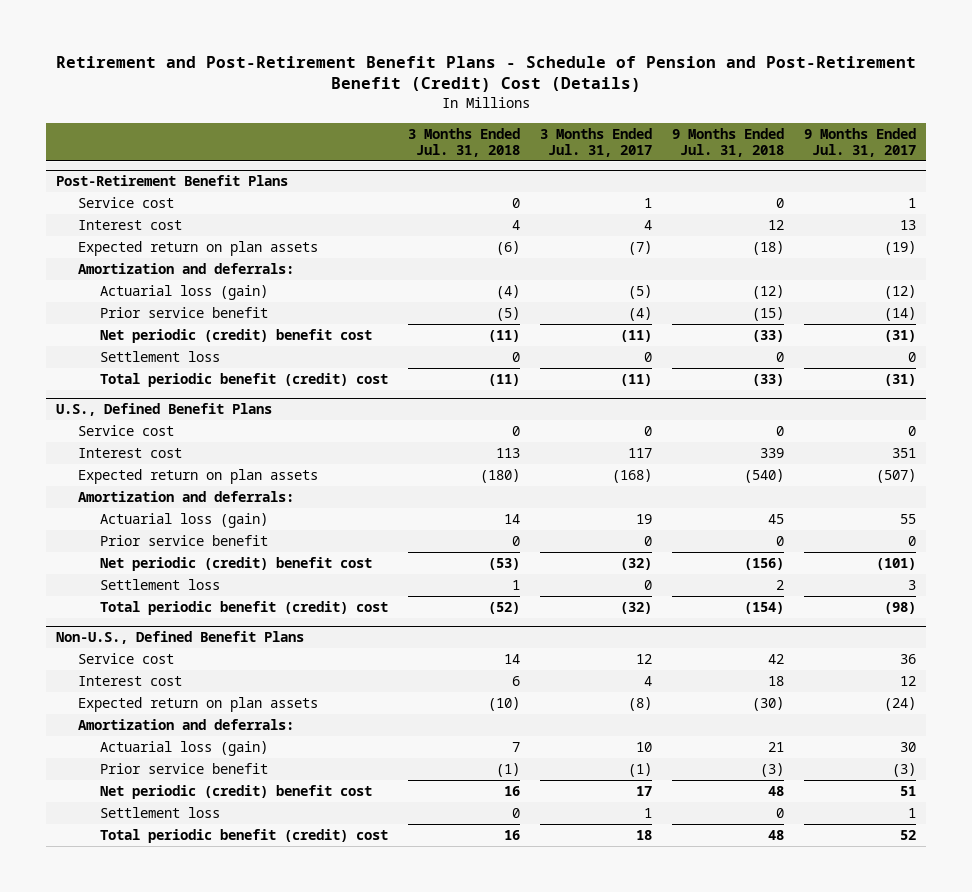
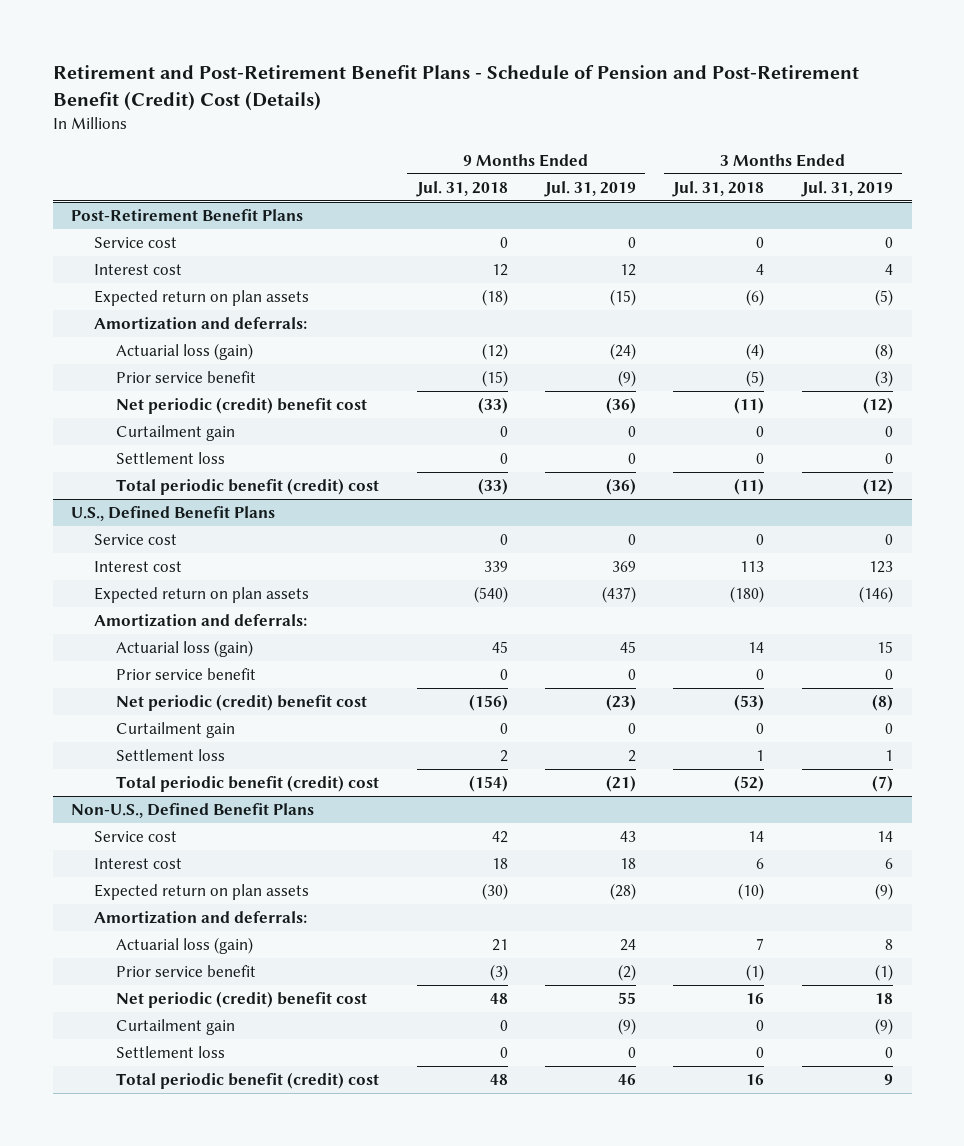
[539,127,652,157] 3 Months Ended Jul. 31, 2017 -> none
[803,127,916,157] 9 Months Ended Jul. 31, 2017 -> none
none -> [544,180,637,197] Jul. 31, 2019
none -> [800,180,893,197] Jul. 31, 2019
none -> [116,425,236,442] Curtailment gain
none -> [116,722,236,739] Curtailment gain
none -> [116,1019,236,1036] Curtailment gain

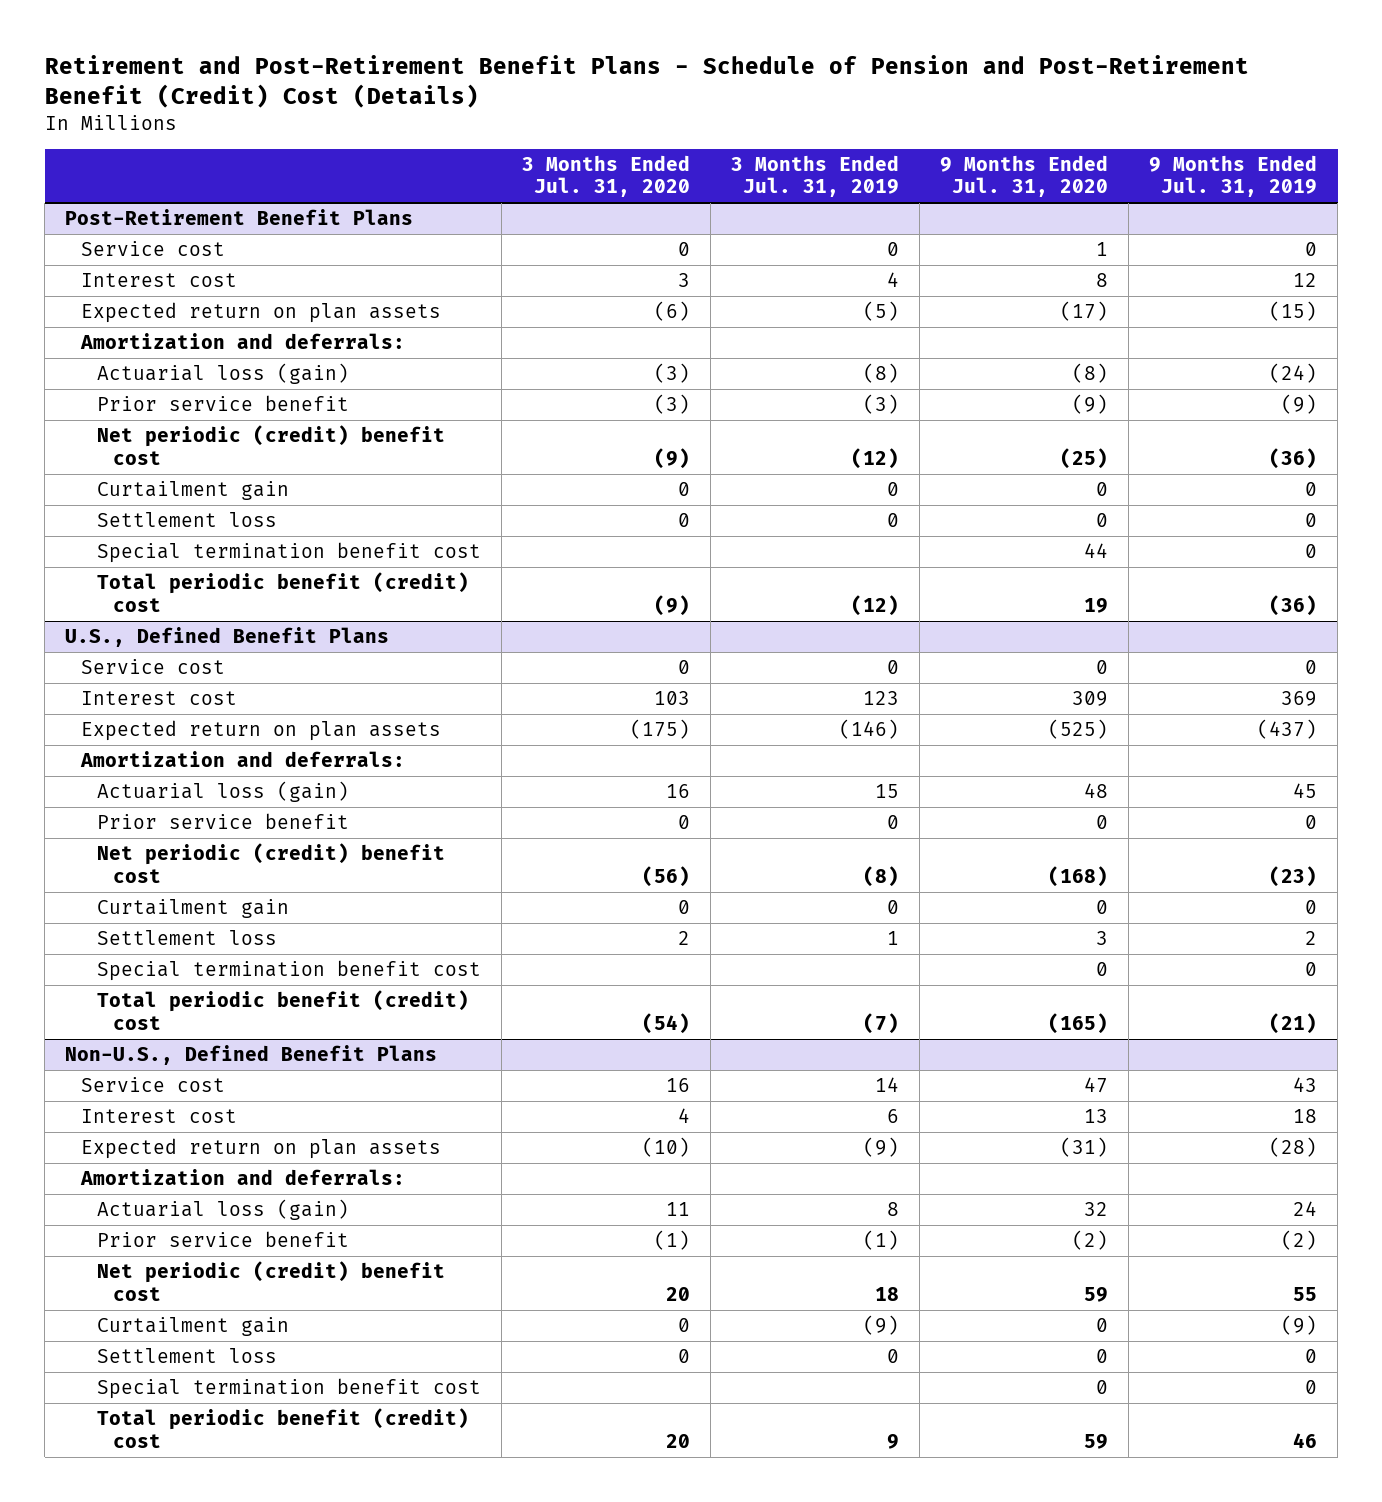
[415,180,508,197] Jul. 31, 2018 -> none
[672,180,765,197] Jul. 31, 2018 -> none
none -> [522,155,691,198] 3 Months Ended Jul. 31, 2020
none -> [940,155,1109,198] 9 Months Ended Jul. 31, 2020
none -> [97,542,482,564] Special termination benefit cost
none -> [97,960,482,982] Special termination benefit cost
none -> [97,1378,482,1400] Special termination benefit cost

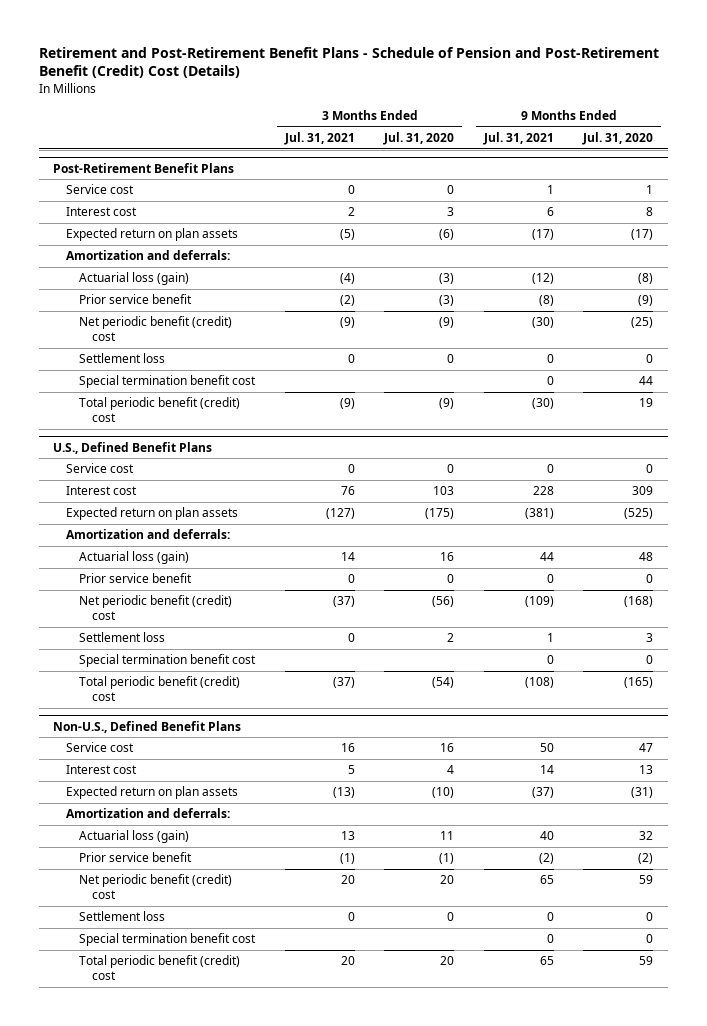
[731,155,900,198] 3 Months Ended Jul. 31, 2019 -> none
[1149,155,1318,198] 9 Months Ended Jul. 31, 2019 -> none
none -> [283,132,355,146] Jul. 31, 2021
none -> [482,132,554,146] Jul. 31, 2021
[97,481,290,501] Curtailment gain -> none
[97,425,446,465] Net periodic (credit) benefit cost -> [79,316,233,342] Net periodic benefit (credit) cost
[97,899,290,919] Curtailment gain -> none
[97,843,446,883] Net periodic (credit) benefit cost -> [79,595,233,621] Net periodic benefit (credit) cost
[97,1317,290,1337] Curtailment gain -> none
[97,1261,446,1301] Net periodic (credit) benefit cost -> [79,874,233,900] Net periodic benefit (credit) cost

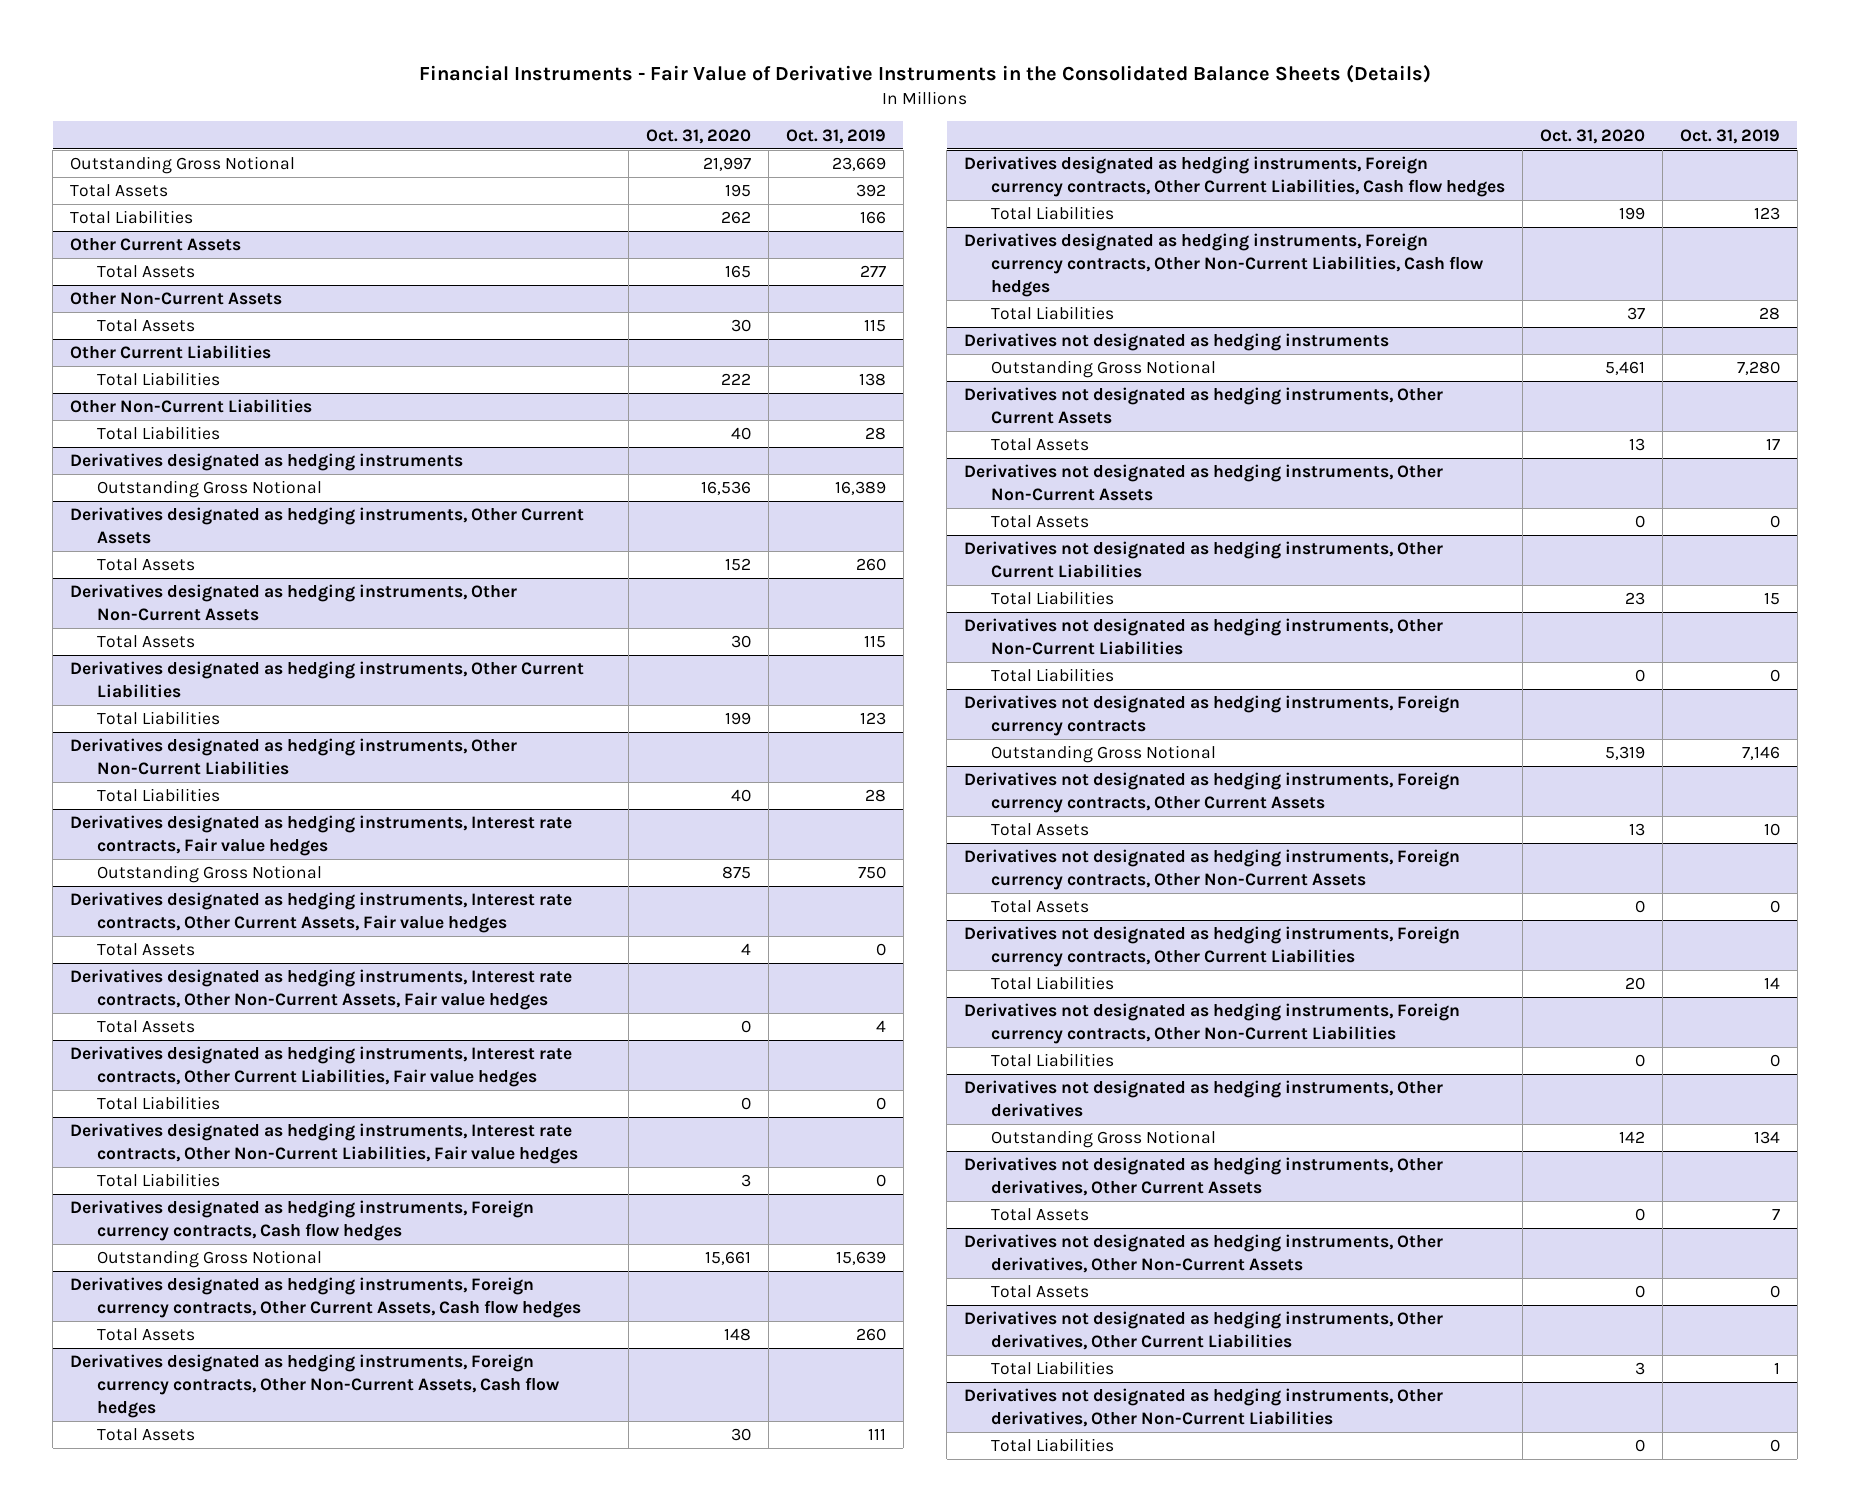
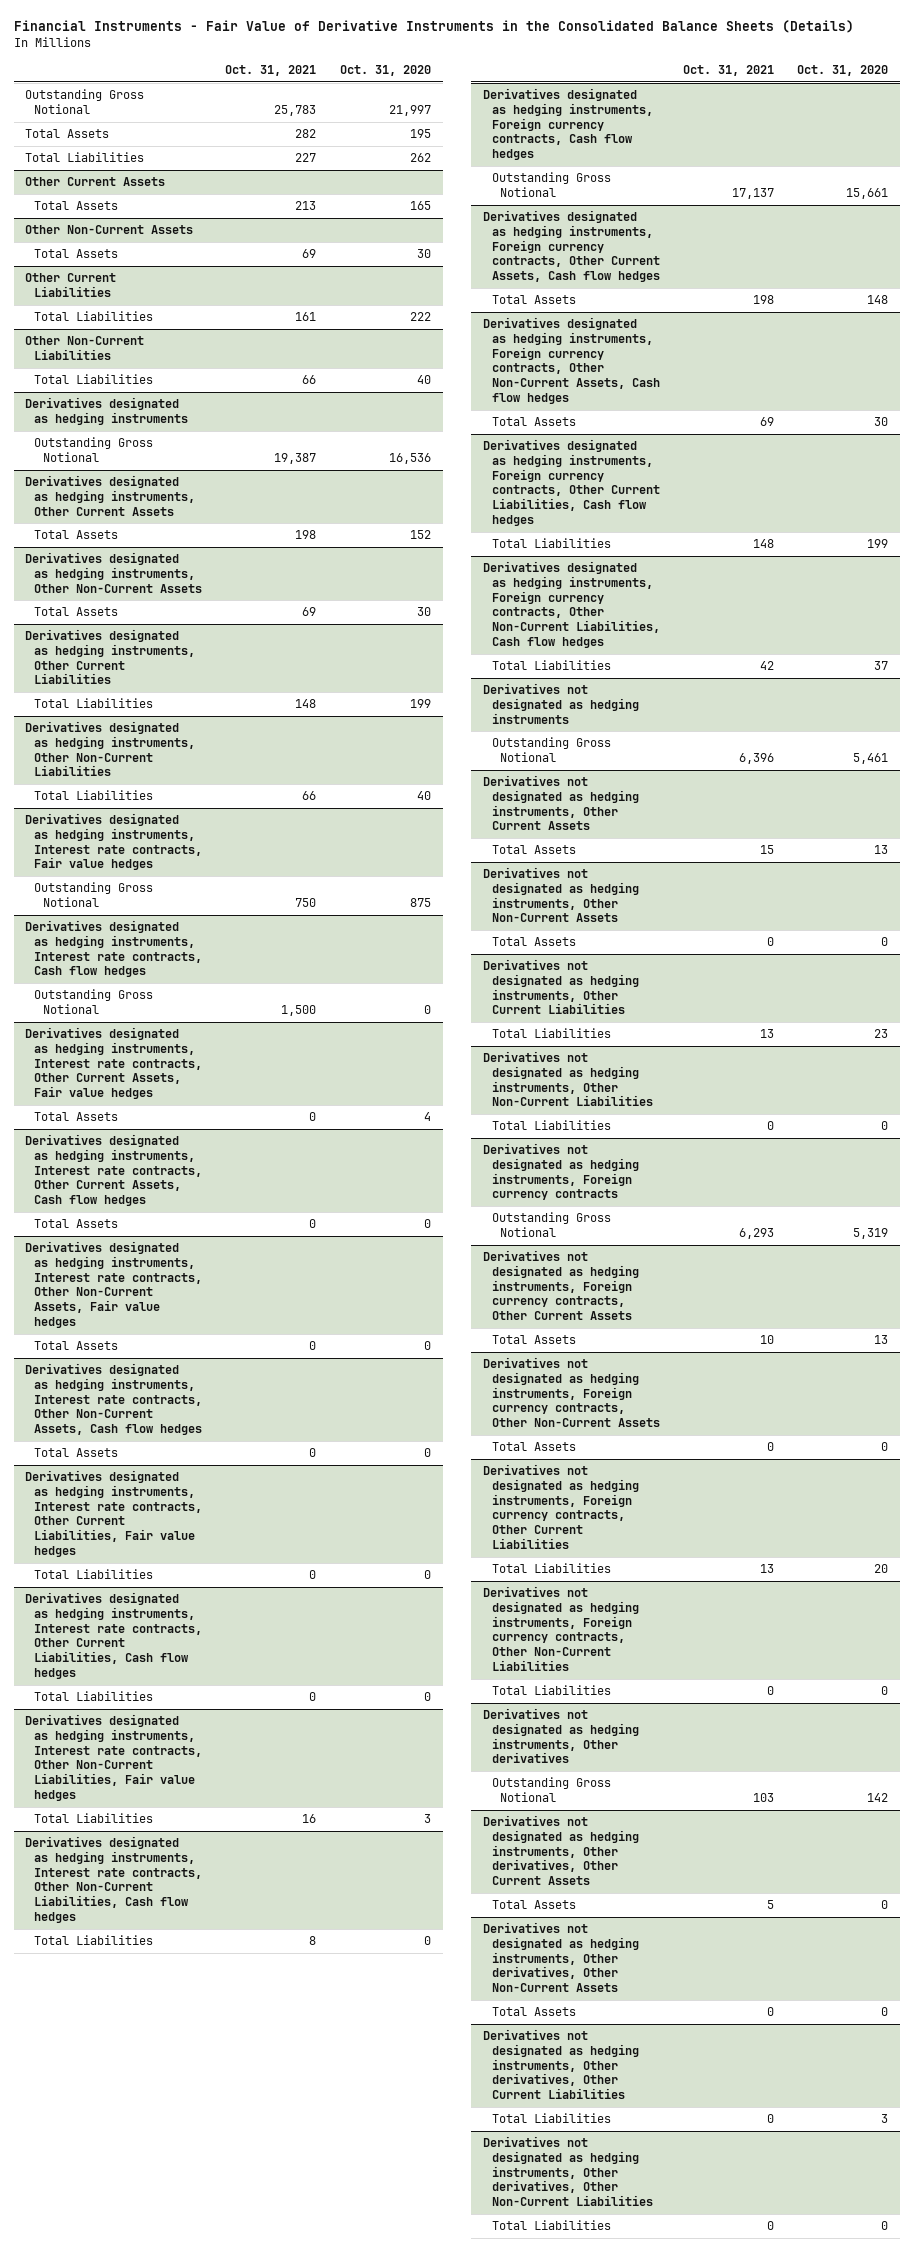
[785,128,886,144] Oct. 31, 2019 -> none
none -> [225,65,317,77] Oct. 31, 2021
none -> [25,920,203,978] Derivatives designated as hedging instruments, Interest rate contracts, Cash flow hedges
none -> [34,989,154,1014] Outstanding Gross Notional
none -> [25,1134,203,1207] Derivatives designated as hedging instruments, Interest rate contracts, Other Current Assets, Cash flow hedges
none -> [34,1219,119,1229] Total Assets
none -> [25,1363,203,1436] Derivatives designated as hedging instruments, Interest rate contracts, Other Non-Current Assets, Cash flow hedges
none -> [34,1448,119,1458] Total Assets
none -> [25,1592,203,1679] Derivatives designated as hedging instruments, Interest rate contracts, Other Current Liabilities, Cash flow hedges
none -> [34,1691,154,1702] Total Liabilities
none -> [25,1836,203,1923] Derivatives designated as hedging instruments, Interest rate contracts, Other Non-Current Liabilities, Cash flow hedges
none -> [34,1935,154,1946] Total Liabilities

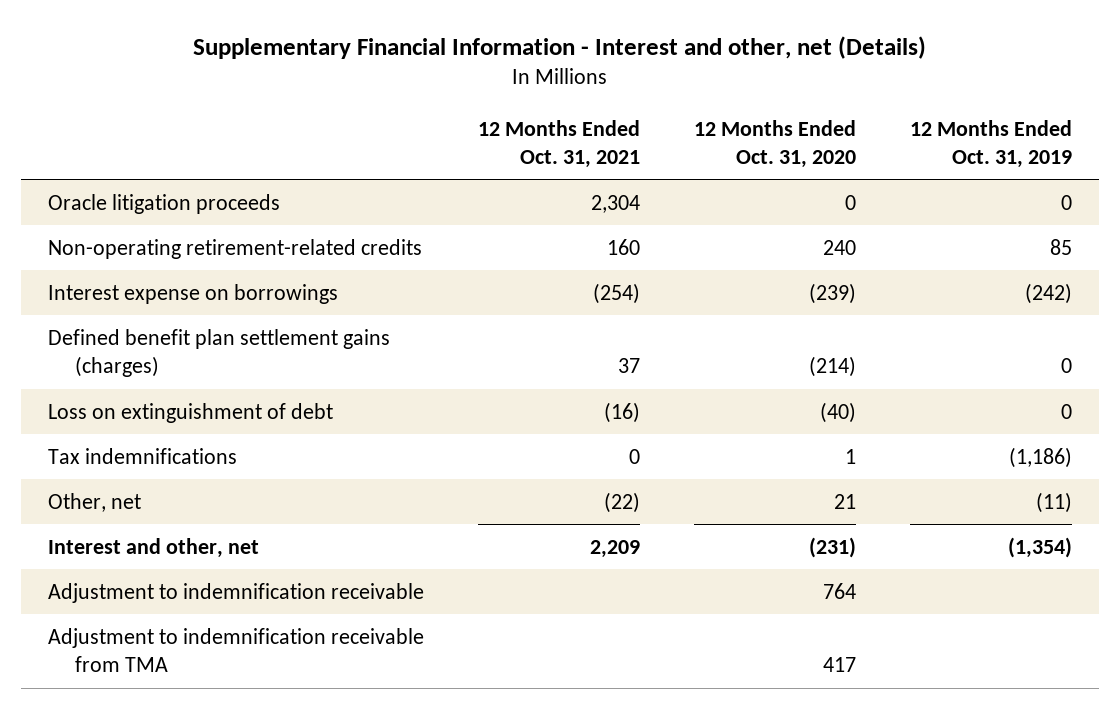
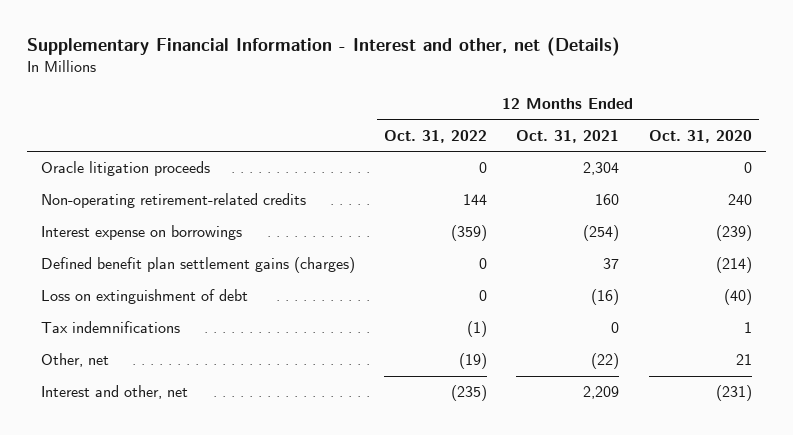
[909,119,1072,168] 12 Months Ended Oct. 31, 2019 -> none
none -> [384,130,488,144] Oct. 31, 2022
[47,582,424,603] Adjustment to indemnification receivable -> none
[47,627,424,673] Adjustment to indemnification receivable from TMA -> none

